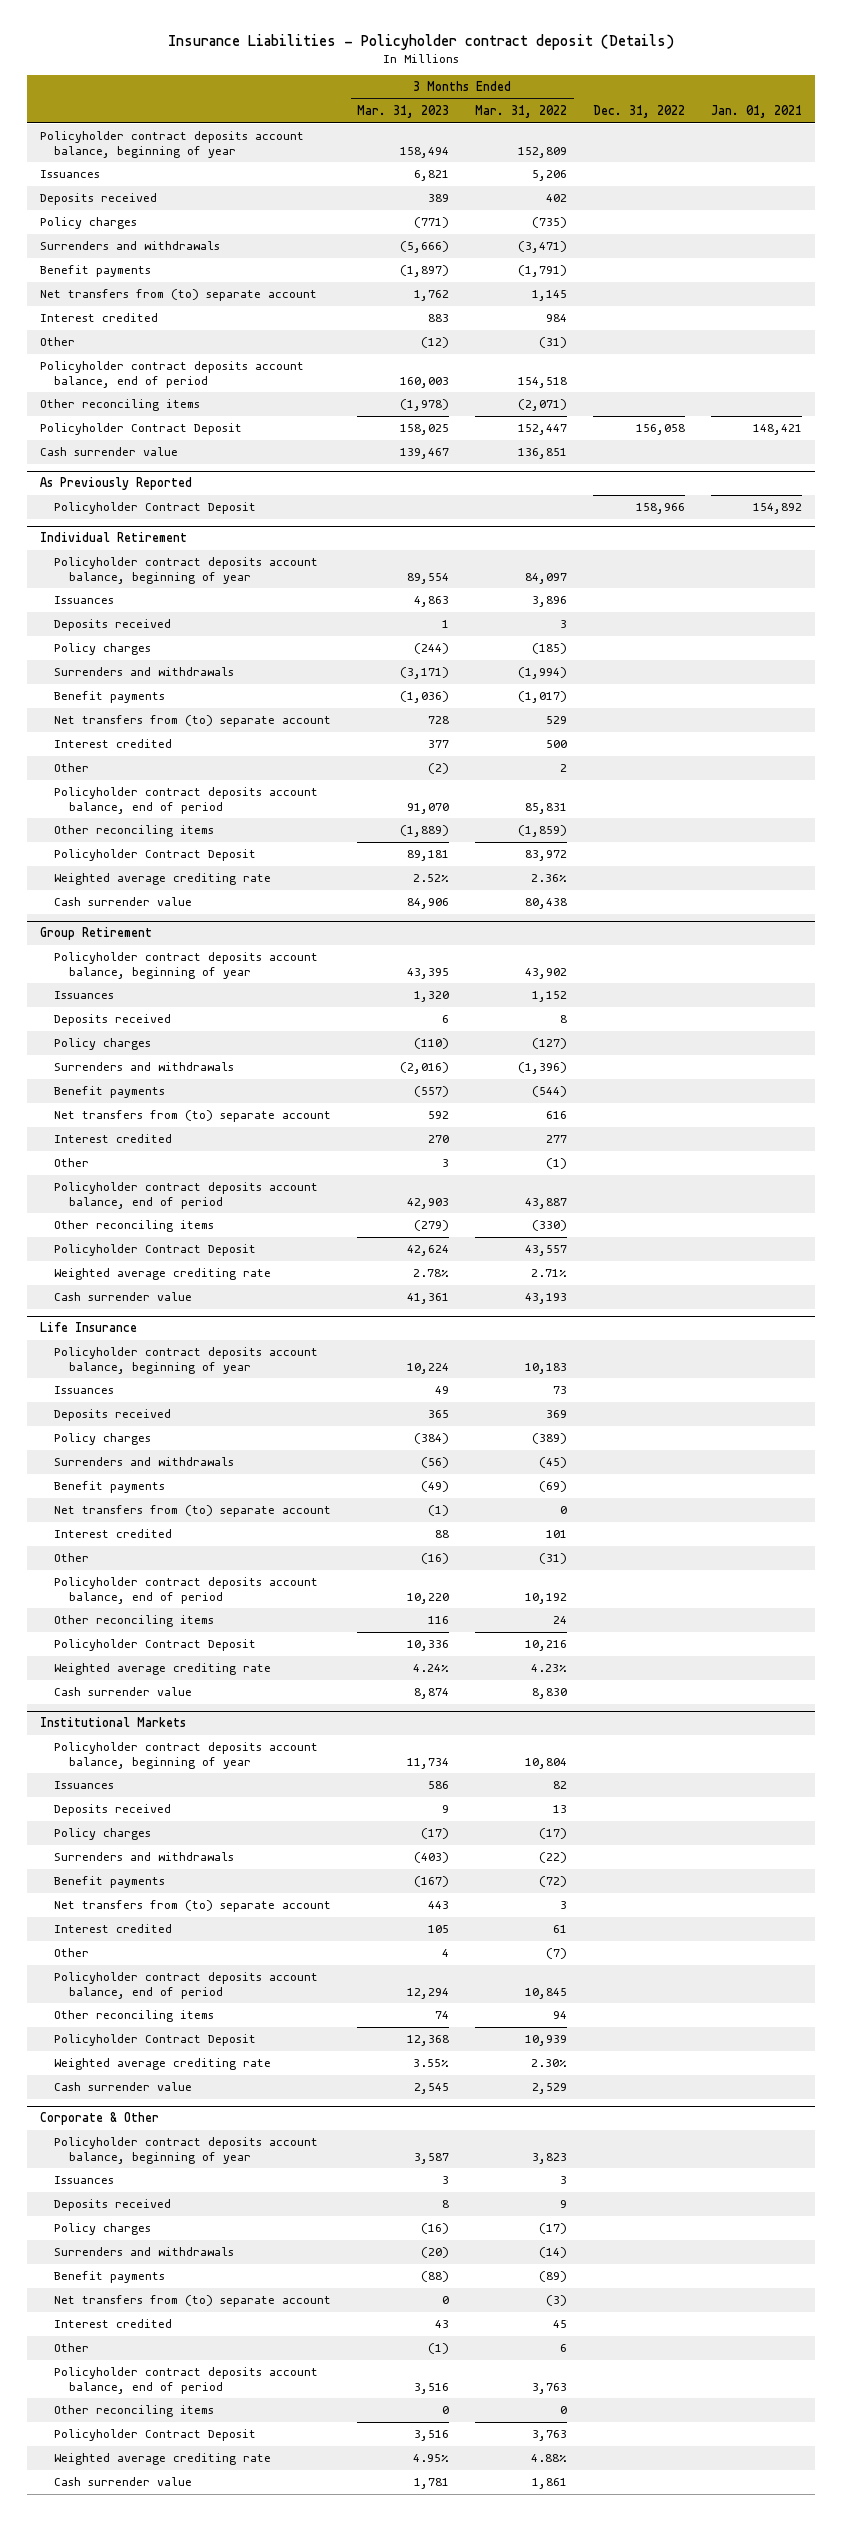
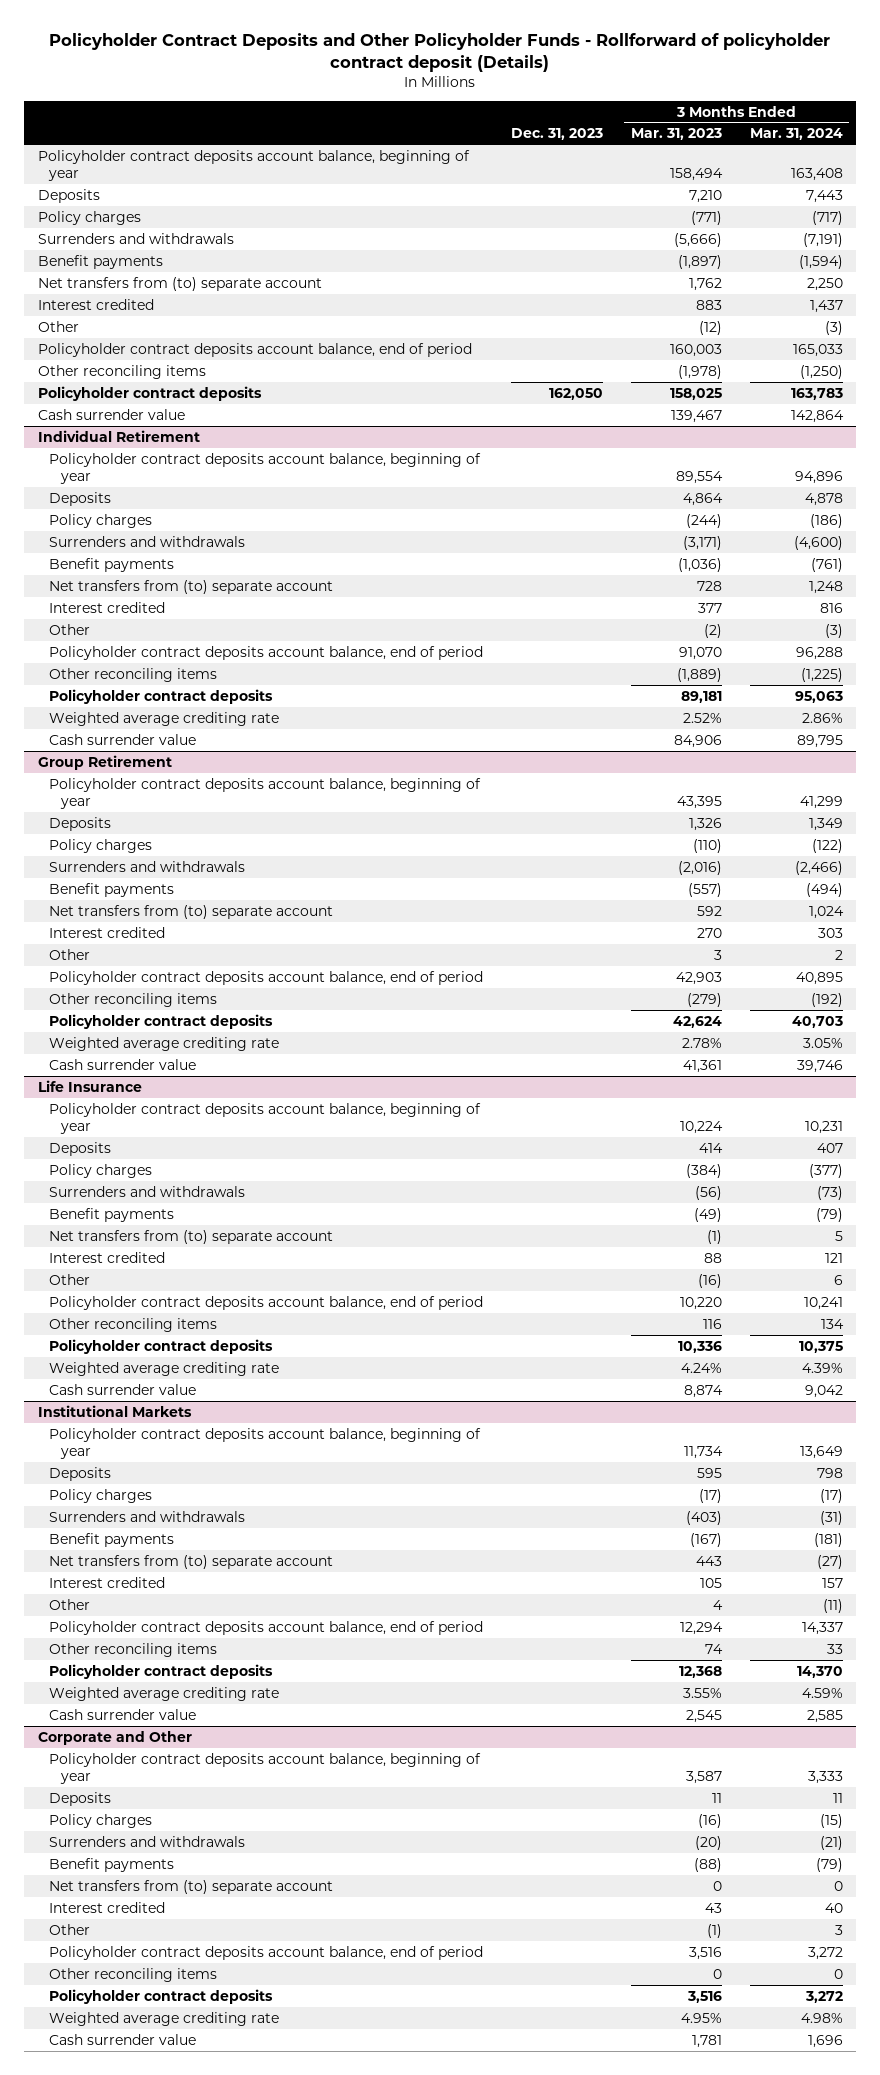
[167,33,674,50] Insurance Liabilities - Policyholder contract deposit (Details) -> [49,32,831,72] Policyholder Contract Deposits and Other Policyholder Funds - Rollforward of policyholder contract deposit (Details)
[475,104,568,118] Mar. 31, 2022 -> none
[593,104,686,118] Dec. 31, 2022 -> none
[711,104,803,118] Jan. 01, 2021 -> none
none -> [511,128,604,141] Dec. 31, 2023
none -> [749,128,843,141] Mar. 31, 2024
[39,170,100,179] Issuances -> none
[39,193,157,206] Deposits received -> [37,188,100,203] Deposits
[428,194,450,203] 389 -> [688,189,722,203] 7,210
[39,423,242,436] Policyholder Contract Deposit -> [37,385,262,401] Policyholder contract deposits
[39,477,192,491] As Previously Reported -> none
[54,502,257,515] Policyholder Contract Deposit -> none
[54,596,115,605] Issuances -> none
[54,619,172,632] Deposits received -> [49,491,112,506] Deposits
[442,620,450,629] 1 -> [682,492,723,506] 4,864
[54,849,257,862] Policyholder Contract Deposit -> [49,688,274,704] Policyholder contract deposits
[54,991,115,1000] Issuances -> none
[54,1014,172,1027] Deposits received -> [49,816,112,831] Deposits
[442,1015,450,1024] 6 -> [688,817,722,831] 1,326
[54,1244,257,1257] Policyholder Contract Deposit -> [49,1013,274,1029] Policyholder contract deposits
[54,1386,115,1395] Issuances -> none
[54,1409,172,1422] Deposits received -> [49,1141,112,1156] Deposits
[428,1410,450,1419] 365 -> [698,1142,723,1153] 414
[54,1639,257,1652] Policyholder Contract Deposit -> [49,1338,274,1354] Policyholder contract deposits
[54,1781,115,1790] Issuances -> none
[54,1804,172,1817] Deposits received -> [49,1466,112,1481] Deposits
[442,1805,450,1814] 9 -> [696,1467,722,1478] 595
[54,2034,257,2047] Policyholder Contract Deposit -> [49,1663,274,1679] Policyholder contract deposits
[39,2112,159,2126] Corporate & Other -> [37,1730,192,1745] Corporate and Other
[54,2176,115,2185] Issuances -> none
[54,2199,172,2212] Deposits received -> [49,1791,112,1806] Deposits
[442,2200,450,2209] 8 -> [711,1792,722,1803] 11
[54,2429,257,2442] Policyholder Contract Deposit -> [49,1988,274,2004] Policyholder contract deposits

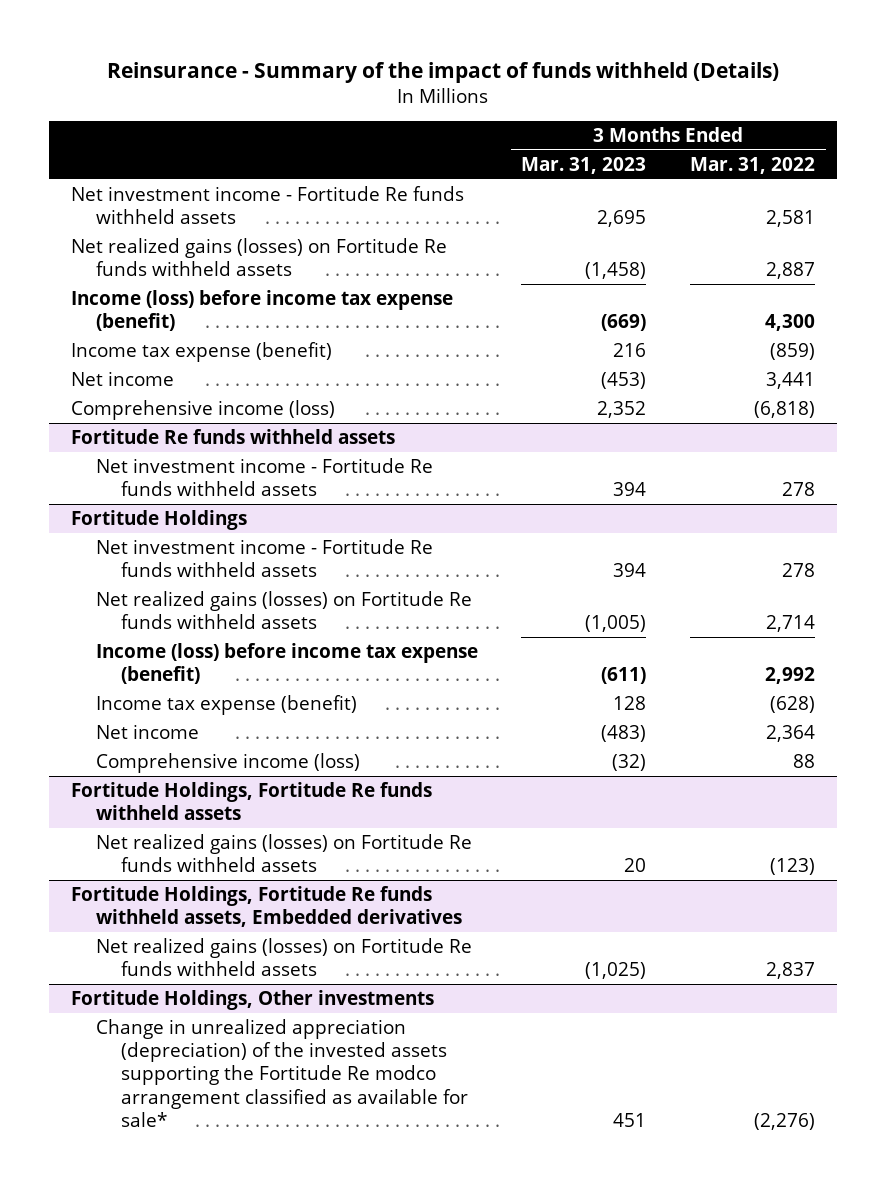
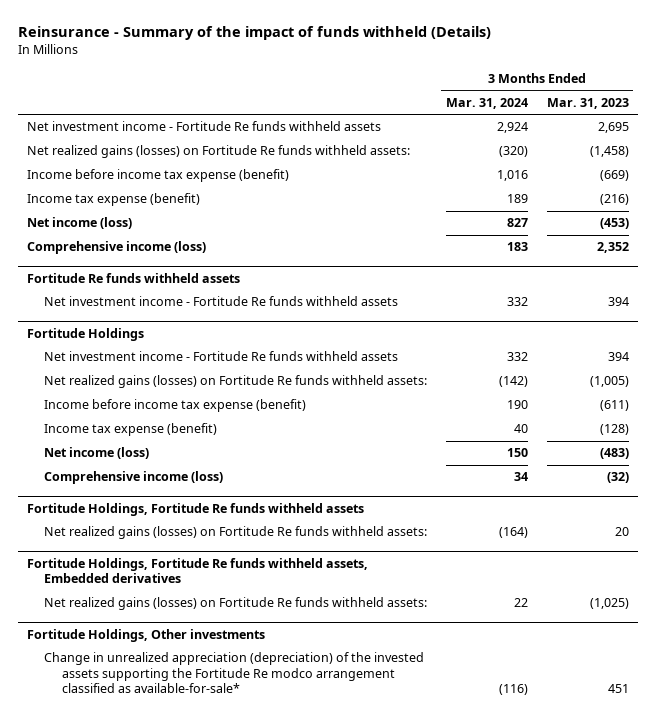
[690,156,816,174] Mar. 31, 2022 -> none
none -> [446,98,529,110] Mar. 31, 2024
[71,237,448,277] Net realized gains (losses) on Fortitude Re funds withheld assets -> [26,145,410,159] Net realized gains (losses) on Fortitude Re funds withheld assets:
[71,289,454,332] Income (loss) before income tax expense (benefit) -> [26,169,289,183] Income before income tax expense (benefit)
[613,342,647,357] 216 -> [599,194,629,206] (216)
[71,370,175,386] Net income -> [26,217,132,230] Net income (loss)
[95,590,472,630] Net realized gains (losses) on Fortitude Re funds withheld assets -> [44,375,428,389] Net realized gains (losses) on Fortitude Re funds withheld assets:
[95,642,478,685] Income (loss) before income tax expense (benefit) -> [44,399,307,413] Income before income tax expense (benefit)
[613,695,647,710] 128 -> [599,424,629,436] (128)
[95,723,199,739] Net income -> [44,447,150,460] Net income (loss)
[95,833,472,873] Net realized gains (losses) on Fortitude Re funds withheld assets -> [44,526,428,540] Net realized gains (losses) on Fortitude Re funds withheld assets:
[95,937,472,977] Net realized gains (losses) on Fortitude Re funds withheld assets -> [44,597,428,611] Net realized gains (losses) on Fortitude Re funds withheld assets:
[95,1018,468,1127] Change in unrealized appreciation (depreciation) of the invested assets supporting the Fortitude Re modco arrangement classified as available for sale* -> [44,652,425,694] Change in unrealized appreciation (depreciation) of the invested assets supporting the Fortitude Re modco arrangement classified as available-for-sale*

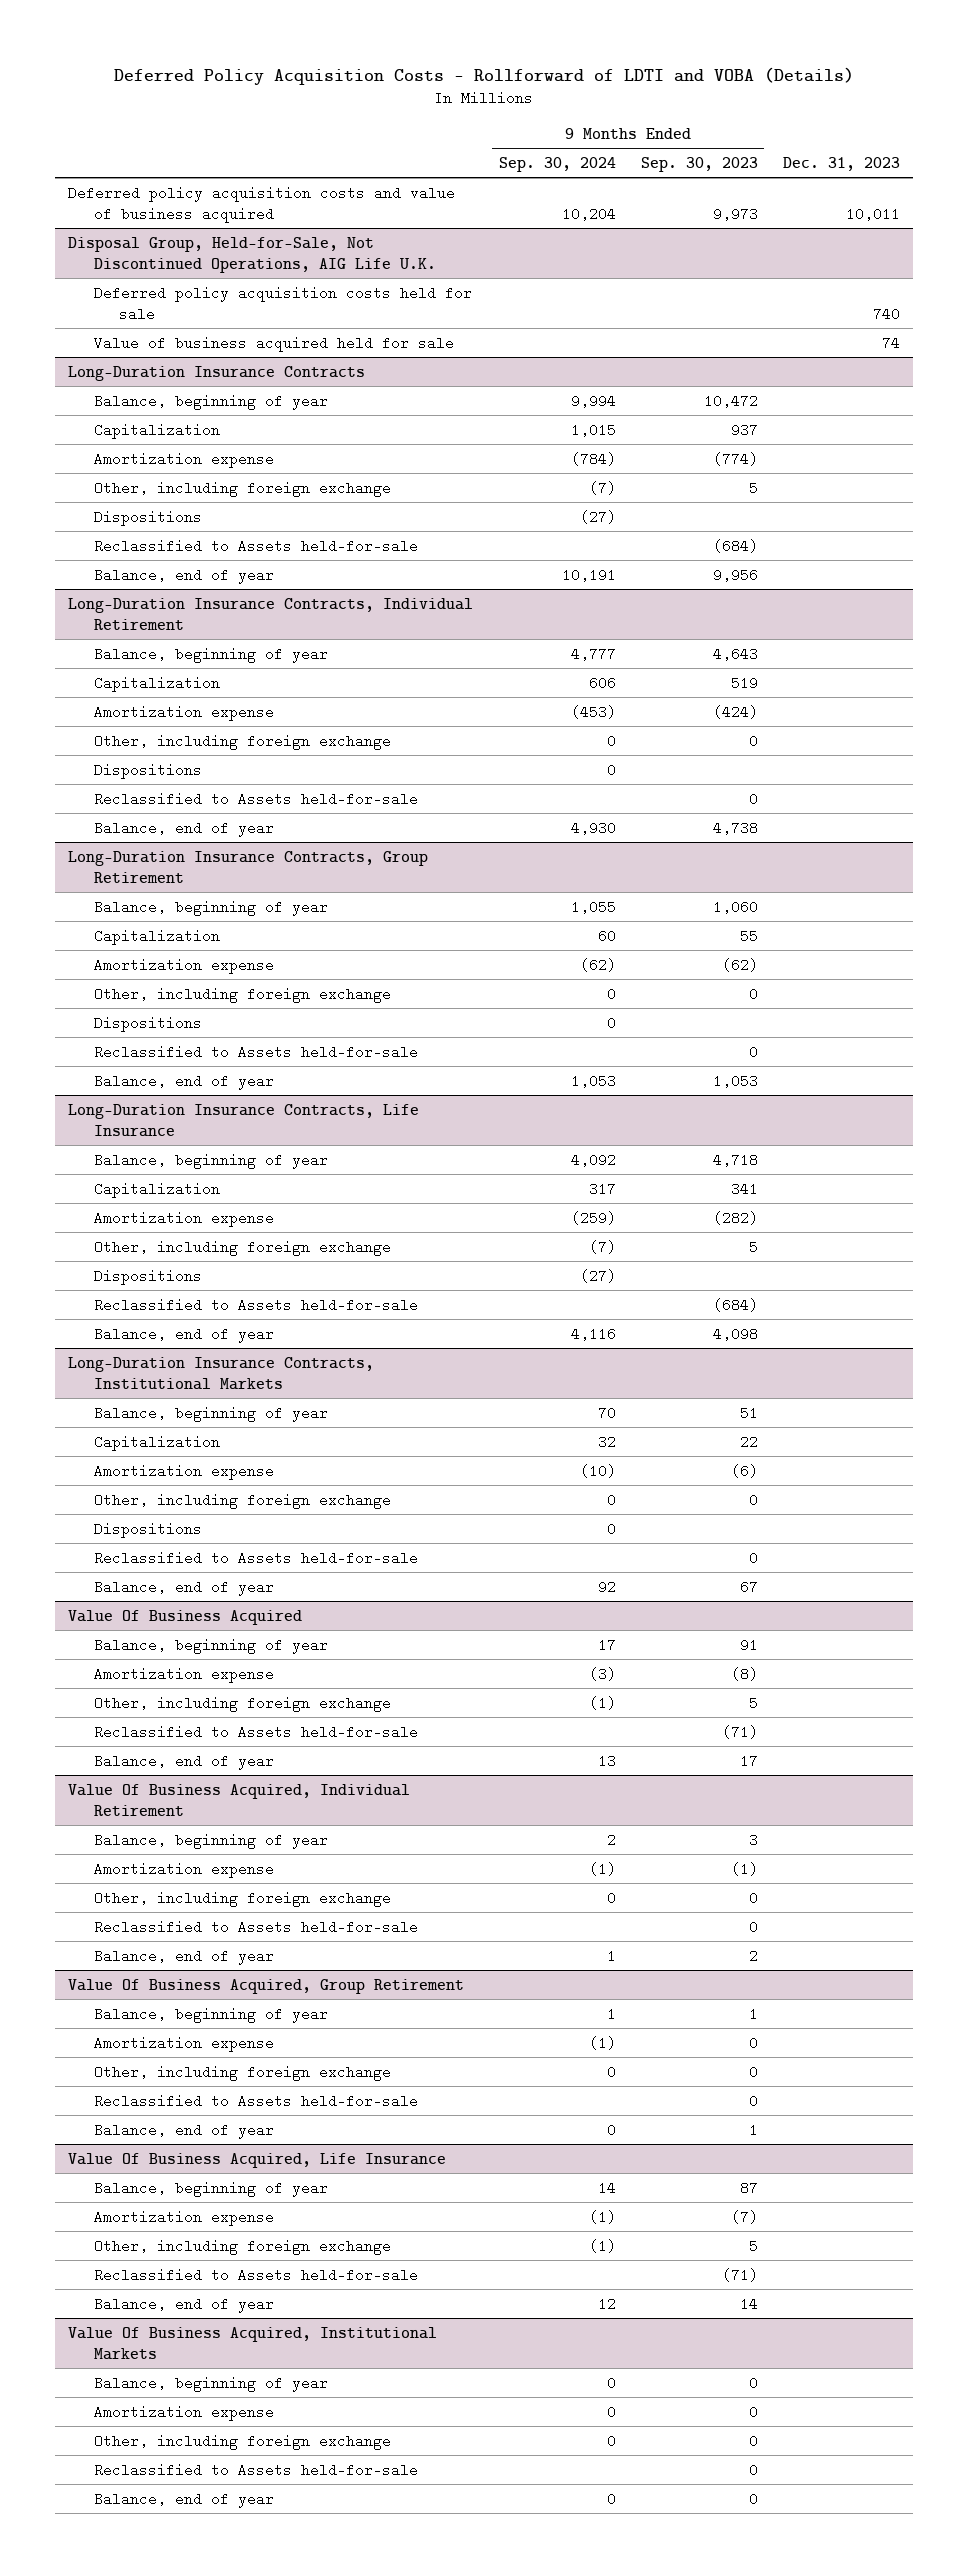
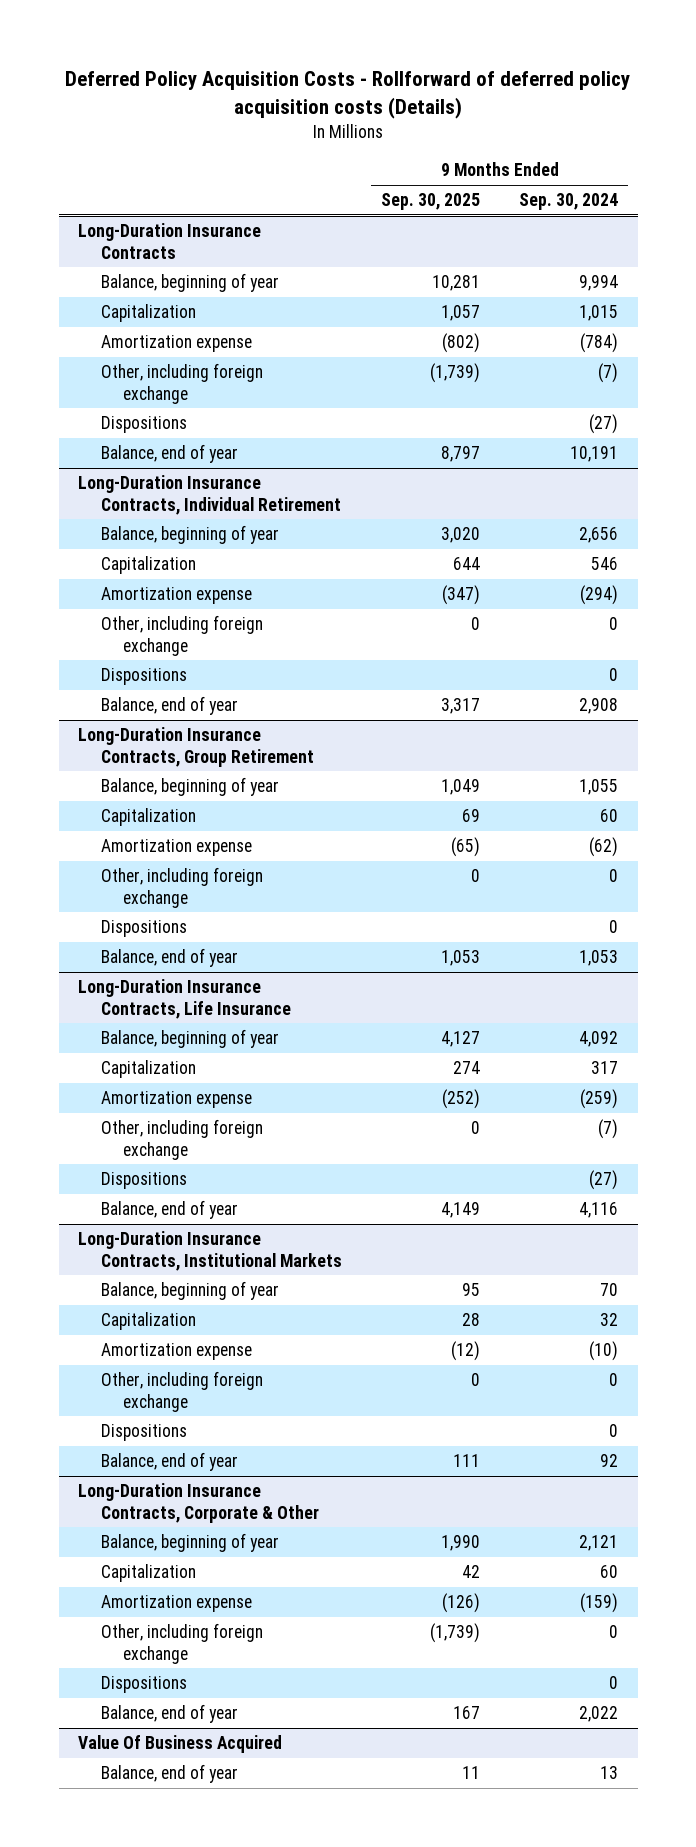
[114,66,855,85] Deferred Policy Acquisition Costs - Rollforward of LDTI and VOBA (Details) -> [65,71,631,119] Deferred Policy Acquisition Costs - Rollforward of deferred policy acquisition costs (Details)
[640,156,758,172] Sep. 30, 2023 -> none
[783,156,901,171] Dec. 31, 2023 -> none
none -> [380,193,480,211] Sep. 30, 2025
[68,185,456,223] Deferred policy acquisition costs and value of business acquired -> none
[68,236,436,273] Disposal Group, Held-for-Sale, Not Discontinued Operations, AIG Life U.K. -> none
[93,285,472,321] Deferred policy acquisition costs held for sale -> none
[93,335,454,352] Value of business acquired held for sale -> none
[93,538,418,553] Reclassified to Assets held-for-sale -> none
[570,646,616,661] 4,777 -> [579,527,619,544] 2,656
[588,675,616,690] 606 -> [591,557,619,571] 546
[570,704,616,719] (453) -> [580,585,619,606] (294)
[93,791,418,806] Reclassified to Assets held-for-sale -> none
[570,820,616,835] 4,930 -> [579,698,619,715] 2,908
[93,1044,418,1059] Reclassified to Assets held-for-sale -> none
[93,1297,418,1312] Reclassified to Assets held-for-sale -> none
[93,1550,418,1565] Reclassified to Assets held-for-sale -> none
none -> [78,1483,319,1523] Long-Duration Insurance Contracts, Corporate & Other
none -> [100,1533,279,1553] Balance, beginning of year
none -> [100,1564,196,1583] Capitalization
none -> [100,1595,252,1613] Amortization expense
none -> [100,1623,263,1664] Other, including foreign exchange
none -> [100,1676,187,1694] Dispositions
none -> [100,1704,238,1724] Balance, end of year
[93,1637,328,1654] Balance, beginning of year -> none
[93,1666,274,1683] Amortization expense -> none
[93,1695,391,1712] Other, including foreign exchange -> none
[93,1724,418,1739] Reclassified to Assets held-for-sale -> none
[68,1783,411,1816] Value Of Business Acquired, Individual Retirement -> none
[93,1832,328,1849] Balance, beginning of year -> none
[93,1861,274,1878] Amortization expense -> none
[93,1890,391,1907] Other, including foreign exchange -> none
[93,1919,418,1934] Reclassified to Assets held-for-sale -> none
[93,1948,274,1965] Balance, end of year -> none
[68,1978,465,1994] Value Of Business Acquired, Group Retirement -> none
[93,2006,328,2023] Balance, beginning of year -> none
[93,2035,274,2052] Amortization expense -> none
[93,2064,391,2081] Other, including foreign exchange -> none
[93,2093,418,2108] Reclassified to Assets held-for-sale -> none
[93,2122,274,2139] Balance, end of year -> none
[68,2152,447,2168] Value Of Business Acquired, Life Insurance -> none
[93,2180,328,2197] Balance, beginning of year -> none
[93,2209,274,2226] Amortization expense -> none
[93,2238,391,2255] Other, including foreign exchange -> none
[93,2267,418,2282] Reclassified to Assets held-for-sale -> none
[93,2296,274,2313] Balance, end of year -> none
[68,2326,438,2360] Value Of Business Acquired, Institutional Markets -> none
[93,2375,328,2392] Balance, beginning of year -> none
[93,2404,274,2421] Amortization expense -> none
[93,2433,391,2450] Other, including foreign exchange -> none
[93,2462,418,2477] Reclassified to Assets held-for-sale -> none
[93,2491,274,2508] Balance, end of year -> none

